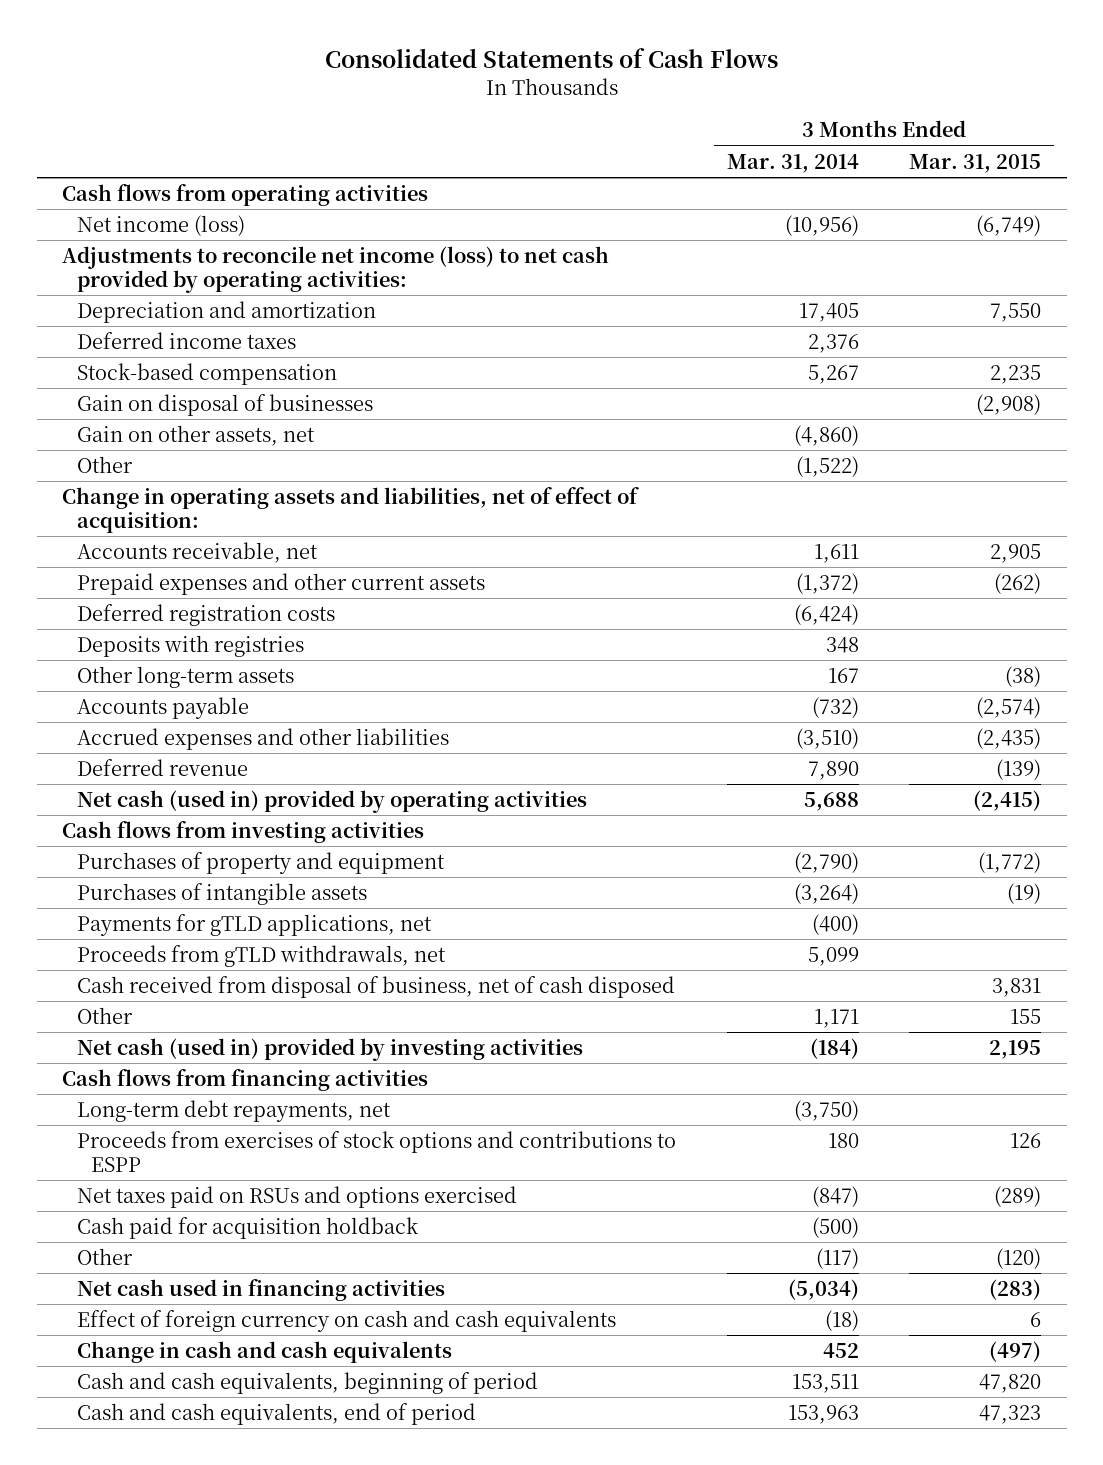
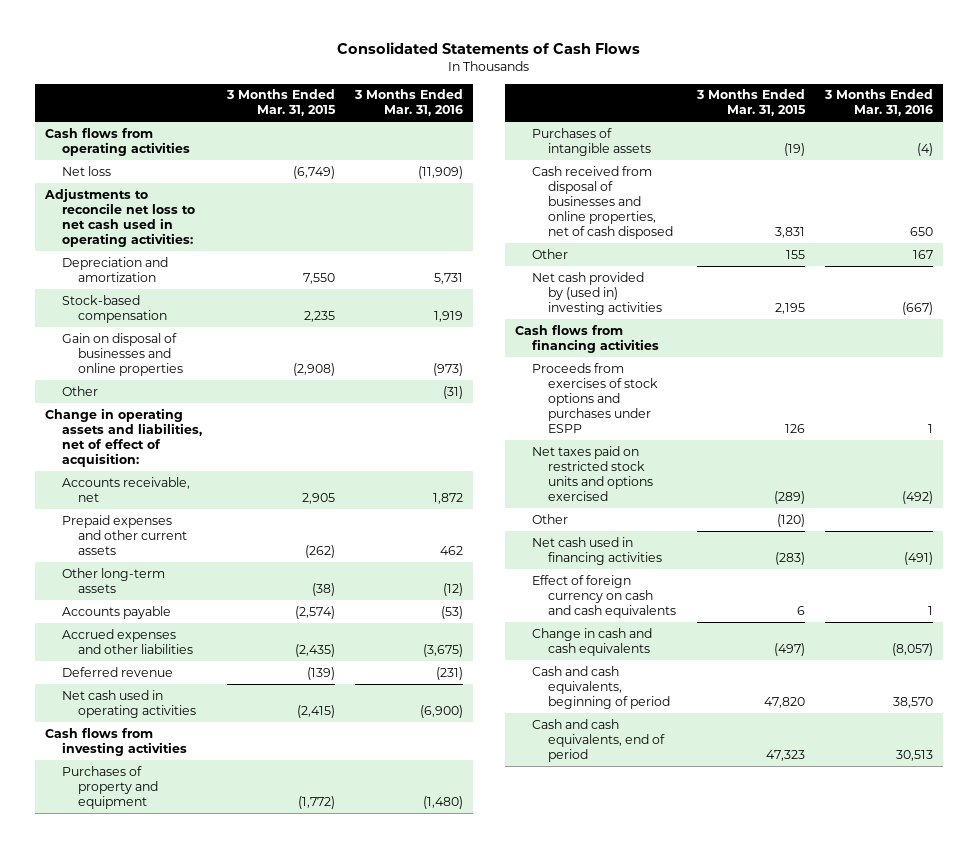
[726,153,859,173] Mar. 31, 2014 -> none
none -> [354,89,464,117] 3 Months Ended Mar. 31, 2016
[76,214,245,236] Net income (loss) -> [61,165,111,176] Net loss
[62,245,610,294] Adjustments to reconcile net income (loss) to net cash provided by operating activities: -> [43,187,195,248] Adjustments to reconcile net loss to net cash used in operating activities:
[76,331,296,349] Deferred income taxes -> none
[76,424,315,446] Gain on other assets, net -> none
[76,393,373,416] Gain on disposal of businesses -> [61,332,184,376] Gain on disposal of businesses and online properties
[76,603,335,626] Deferred registration costs -> none
[76,634,304,657] Deposits with registries -> none
[76,789,587,813] Net cash (used in) provided by operating activities -> [61,689,197,718] Net cash used in operating activities
[76,913,432,936] Payments for gTLD applications, net -> none
[76,944,446,967] Proceeds from gTLD withdrawals, net -> none
[76,975,675,998] Cash received from disposal of business, net of cash disposed -> [531,165,674,240] Cash received from disposal of businesses and online properties, net of cash disposed
[76,1037,583,1061] Net cash (used in) provided by investing activities -> [531,271,663,315] Net cash provided by (used in) investing activities
[76,1099,391,1122] Long-term debt repayments, net -> none
[76,1216,419,1239] Cash paid for acquisition holdback -> none
[76,1130,676,1173] Proceeds from exercises of stock options and contributions to ESPP -> [531,362,659,434] Proceeds from exercises of stock options and purchases under ESPP
[76,1185,517,1208] Net taxes paid on RSUs and options exercised -> [531,445,654,502] Net taxes paid on restricted stock units and options exercised

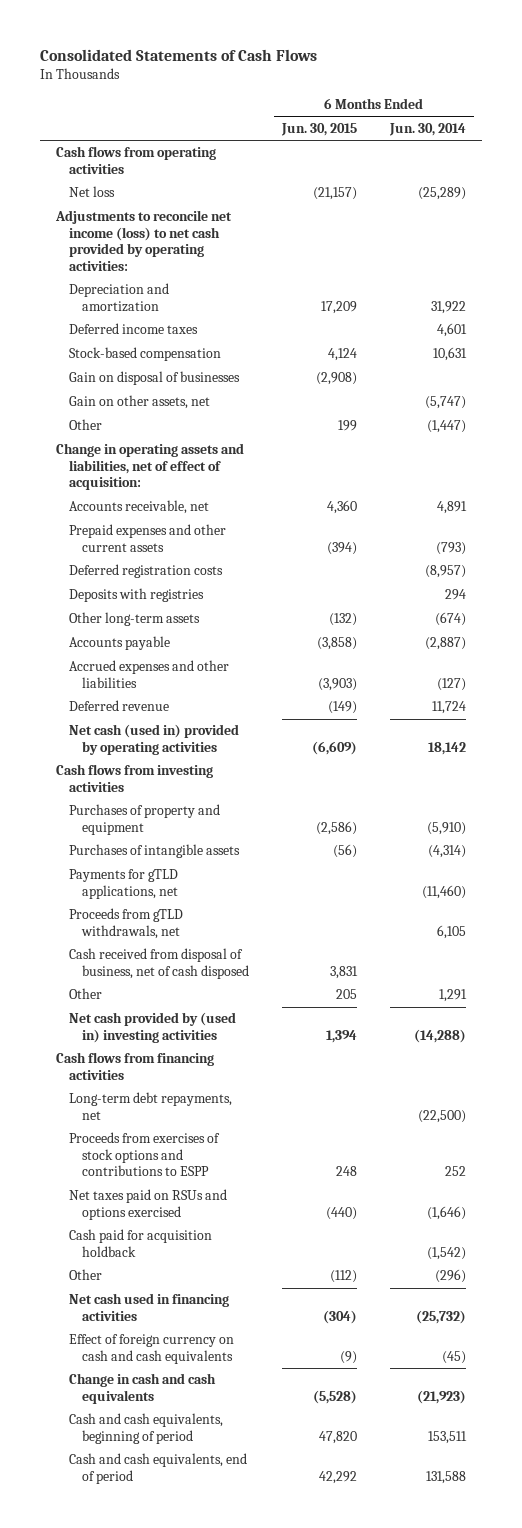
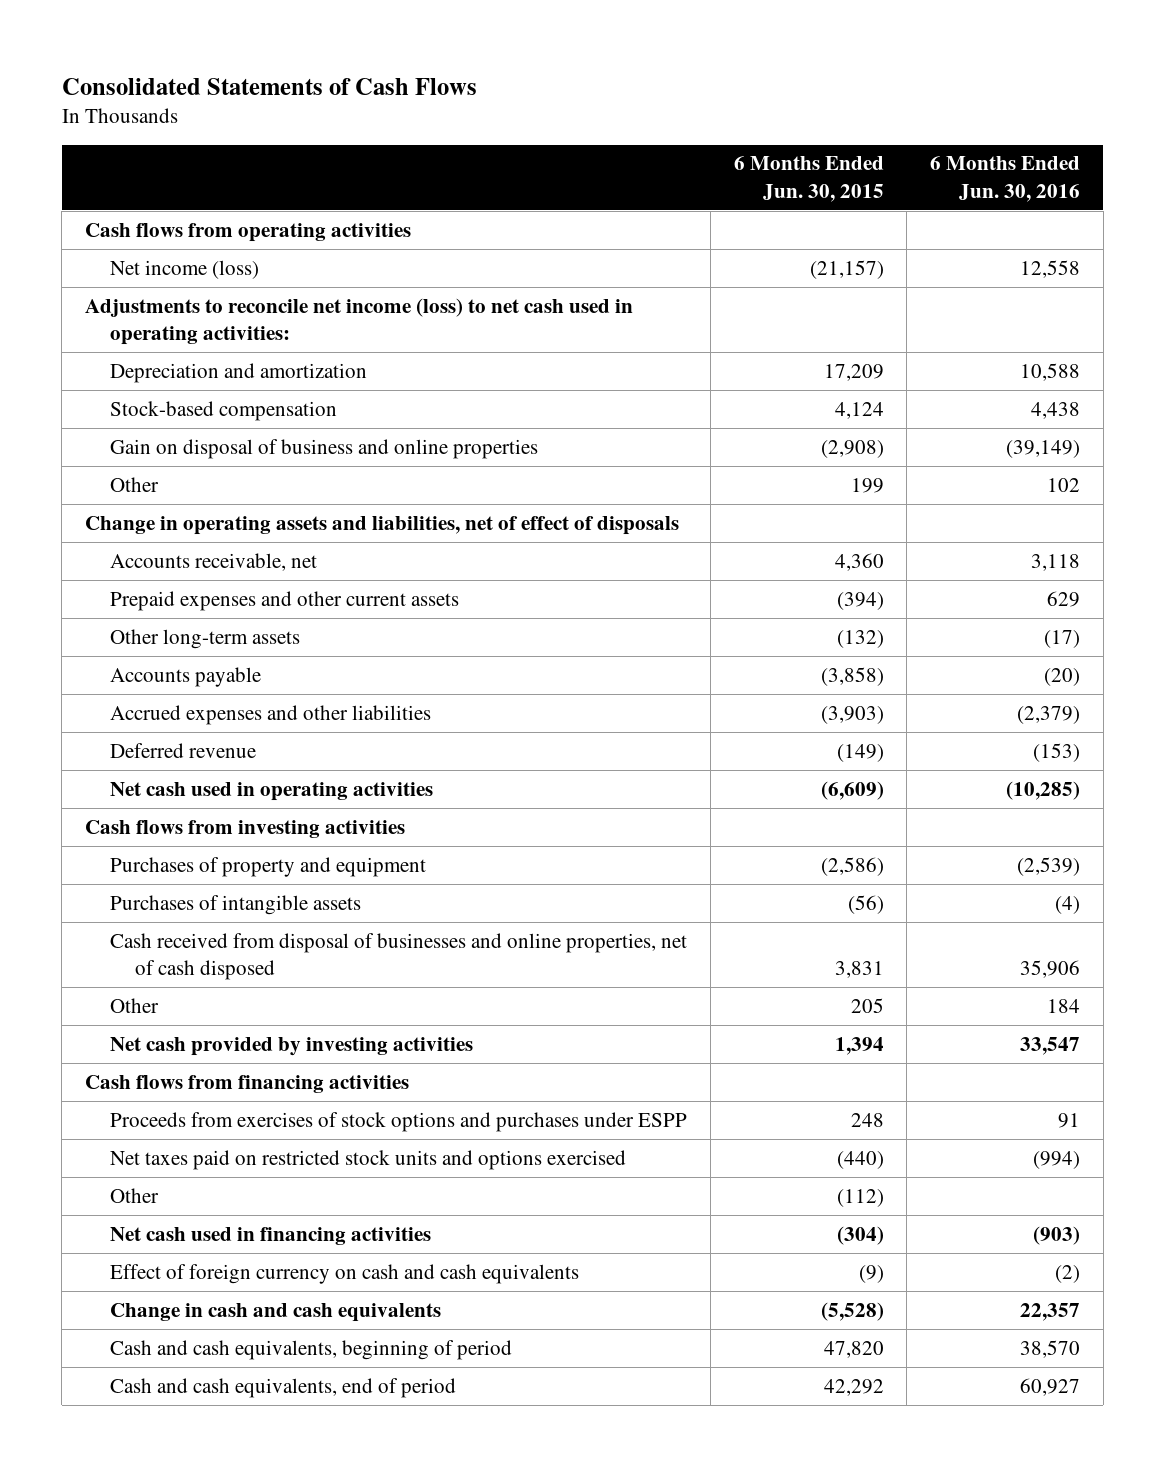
[388,122,466,136] Jun. 30, 2014 -> none
none -> [930,156,1081,202] 6 Months Ended Jun. 30, 2016
[69,186,116,198] Net loss -> [110,259,260,279] Net income (loss)
[55,210,233,271] Adjustments to reconcile net income (loss) to net cash provided by operating activities: -> [85,297,634,346] Adjustments to reconcile net income (loss) to net cash used in operating activities:
[69,323,199,335] Deferred income taxes -> none
[69,395,211,410] Gain on other assets, net -> none
[69,371,241,386] Gain on disposal of businesses -> [110,438,539,459] Gain on disposal of business and online properties
[56,443,245,491] Change in operating assets and liabilities, net of effect of acquisition: -> [85,515,680,535] Change in operating assets and liabilities, net of effect of disposals
[69,564,224,579] Deferred registration costs -> none
[69,588,205,603] Deposits with registries -> none
[69,724,240,755] Net cash (used in) provided by operating activities -> [110,781,434,801] Net cash used in operating activities
[69,869,179,899] Payments for gTLD applications, net -> none
[69,908,184,939] Proceeds from gTLD withdrawals, net -> none
[69,948,250,979] Cash received from disposal of business, net of cash disposed -> [110,932,688,981] Cash received from disposal of businesses and online properties, net of cash disposed
[69,1012,237,1043] Net cash provided by (used in) investing activities -> [110,1036,474,1056] Net cash provided by investing activities
[69,1092,233,1120] Long-term debt repayments, net -> none
[69,1229,213,1257] Cash paid for acquisition holdback -> none
[69,1132,221,1177] Proceeds from exercises of stock options and contributions to ESPP -> [110,1111,688,1132] Proceeds from exercises of stock options and purchases under ESPP
[69,1189,228,1220] Net taxes paid on RSUs and options exercised -> [110,1149,627,1170] Net taxes paid on restricted stock units and options exercised

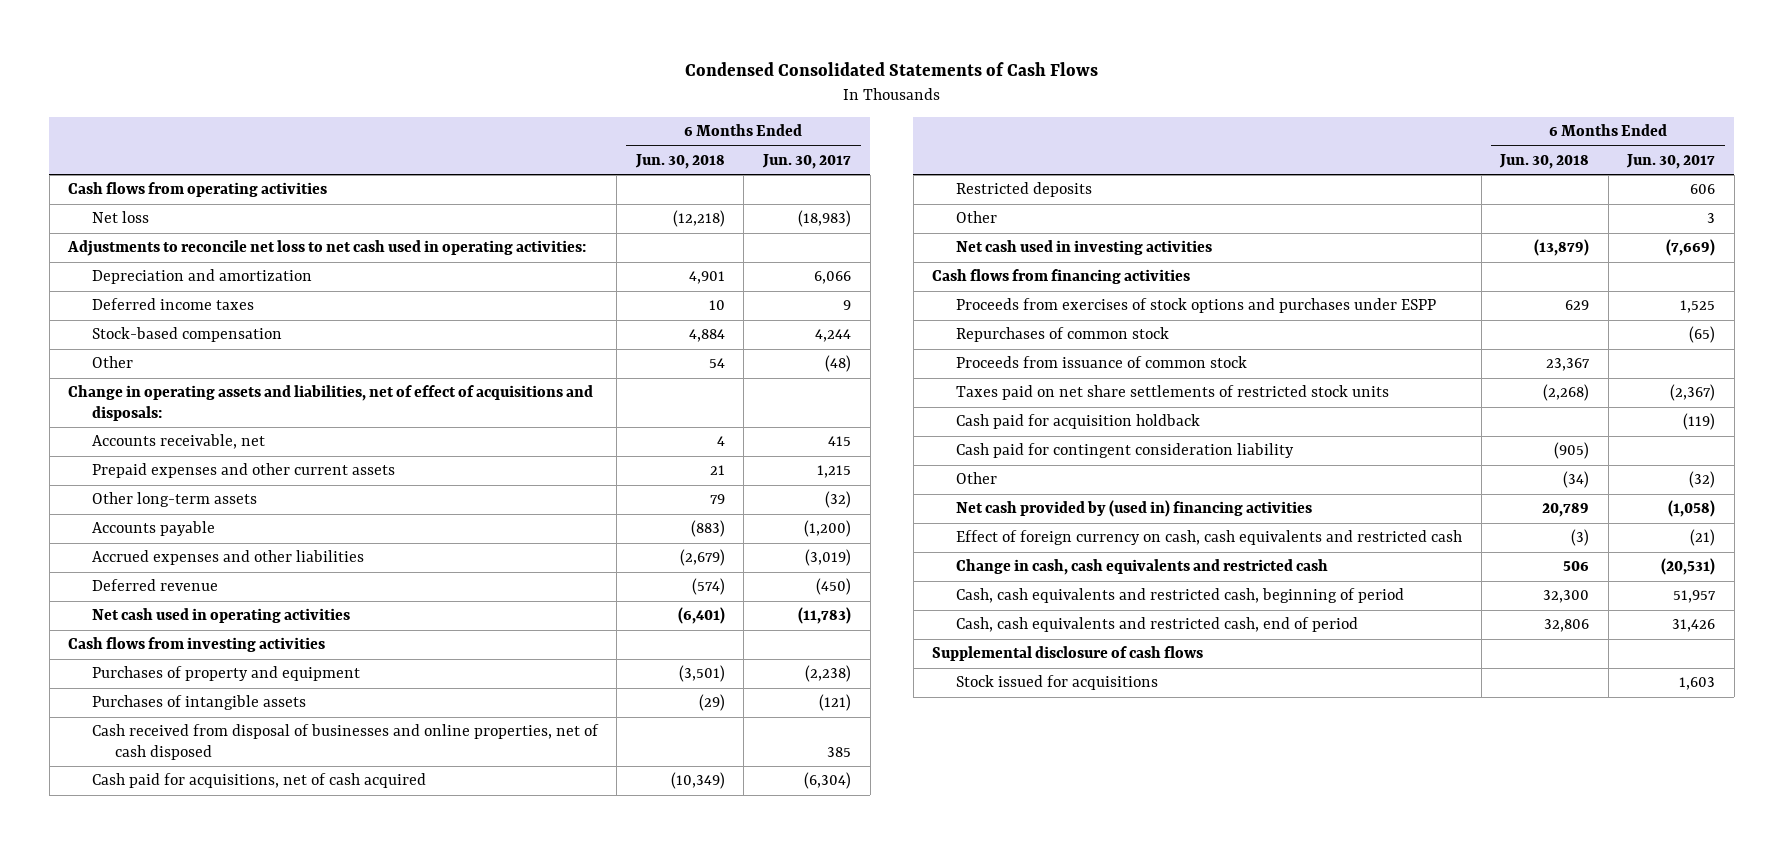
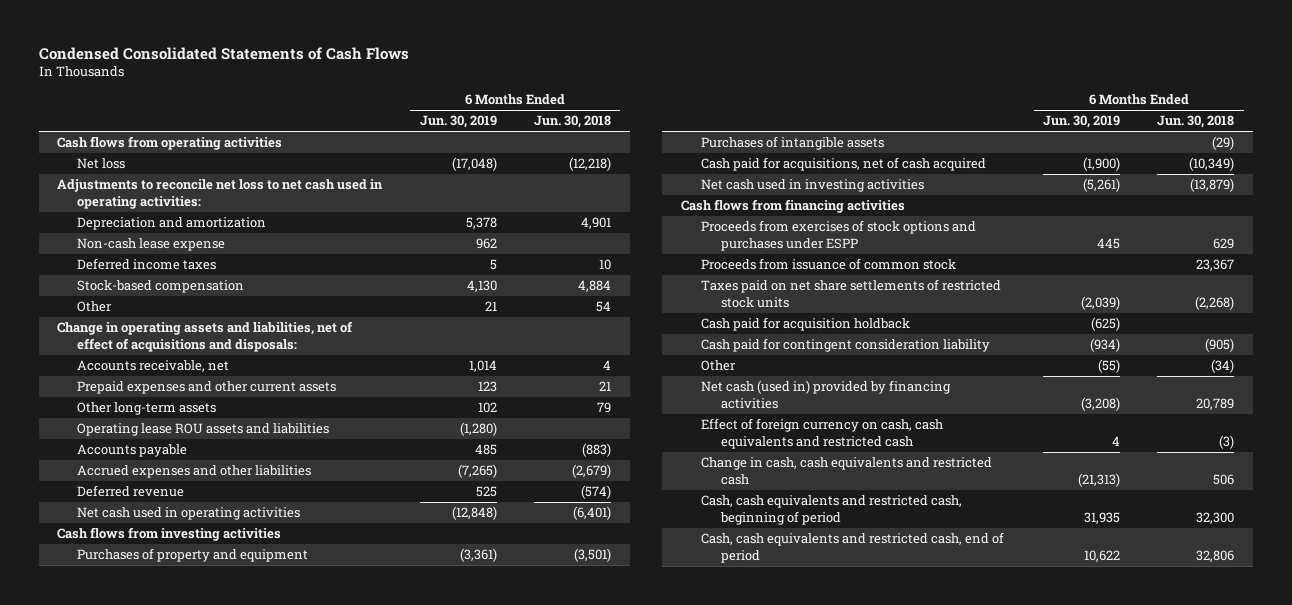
[762,153,852,169] Jun. 30, 2017 -> none
none -> [419,115,497,129] Jun. 30, 2019
none -> [77,238,226,252] Non-cash lease expense
none -> [77,423,330,437] Operating lease ROU assets and liabilities
[91,724,599,760] Cash received from disposal of businesses and online properties, net of cash disposed -> none
[956,182,1093,198] Restricted deposits -> none
[956,211,998,224] Other -> none
[956,327,1170,343] Repurchases of common stock -> none
[956,500,1313,518] Net cash provided by (used in) financing activities -> [700,380,951,409] Net cash (used in) provided by financing activities
[932,646,1204,662] Supplemental disclosure of cash flows -> none
[956,675,1159,691] Stock issued for acquisitions -> none

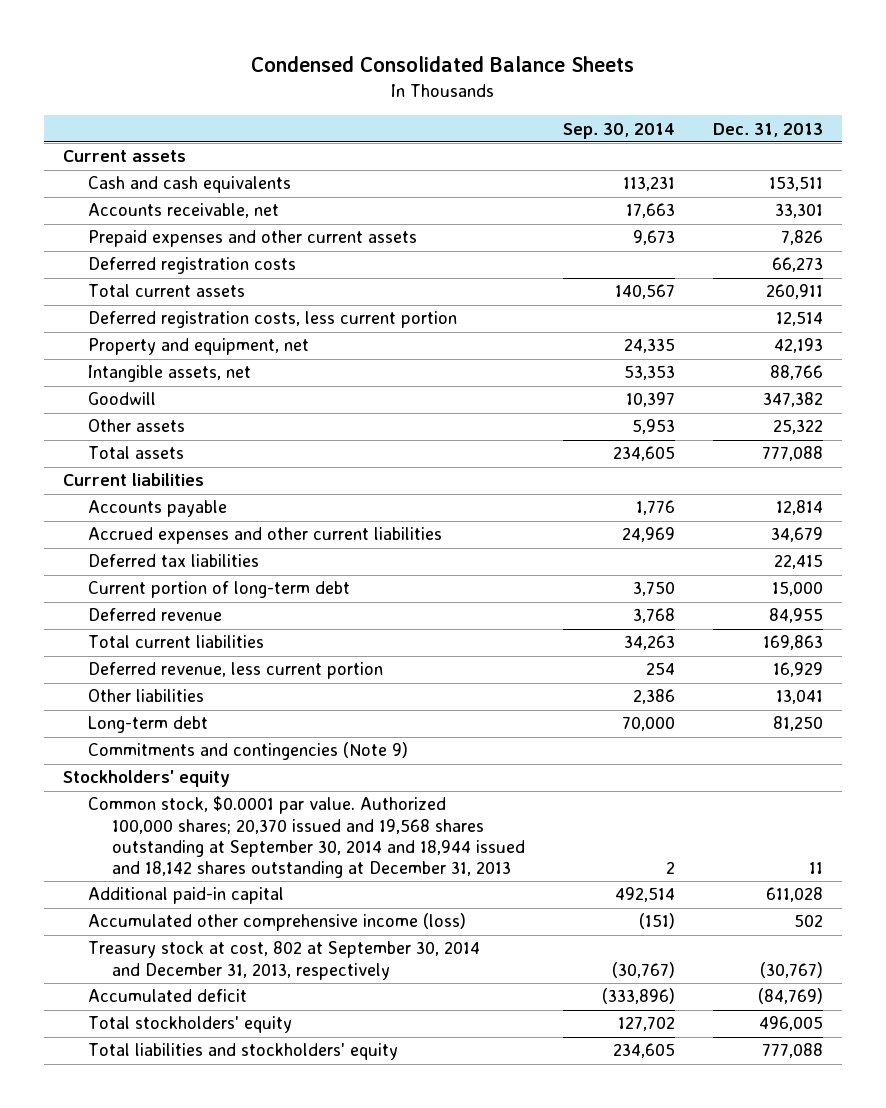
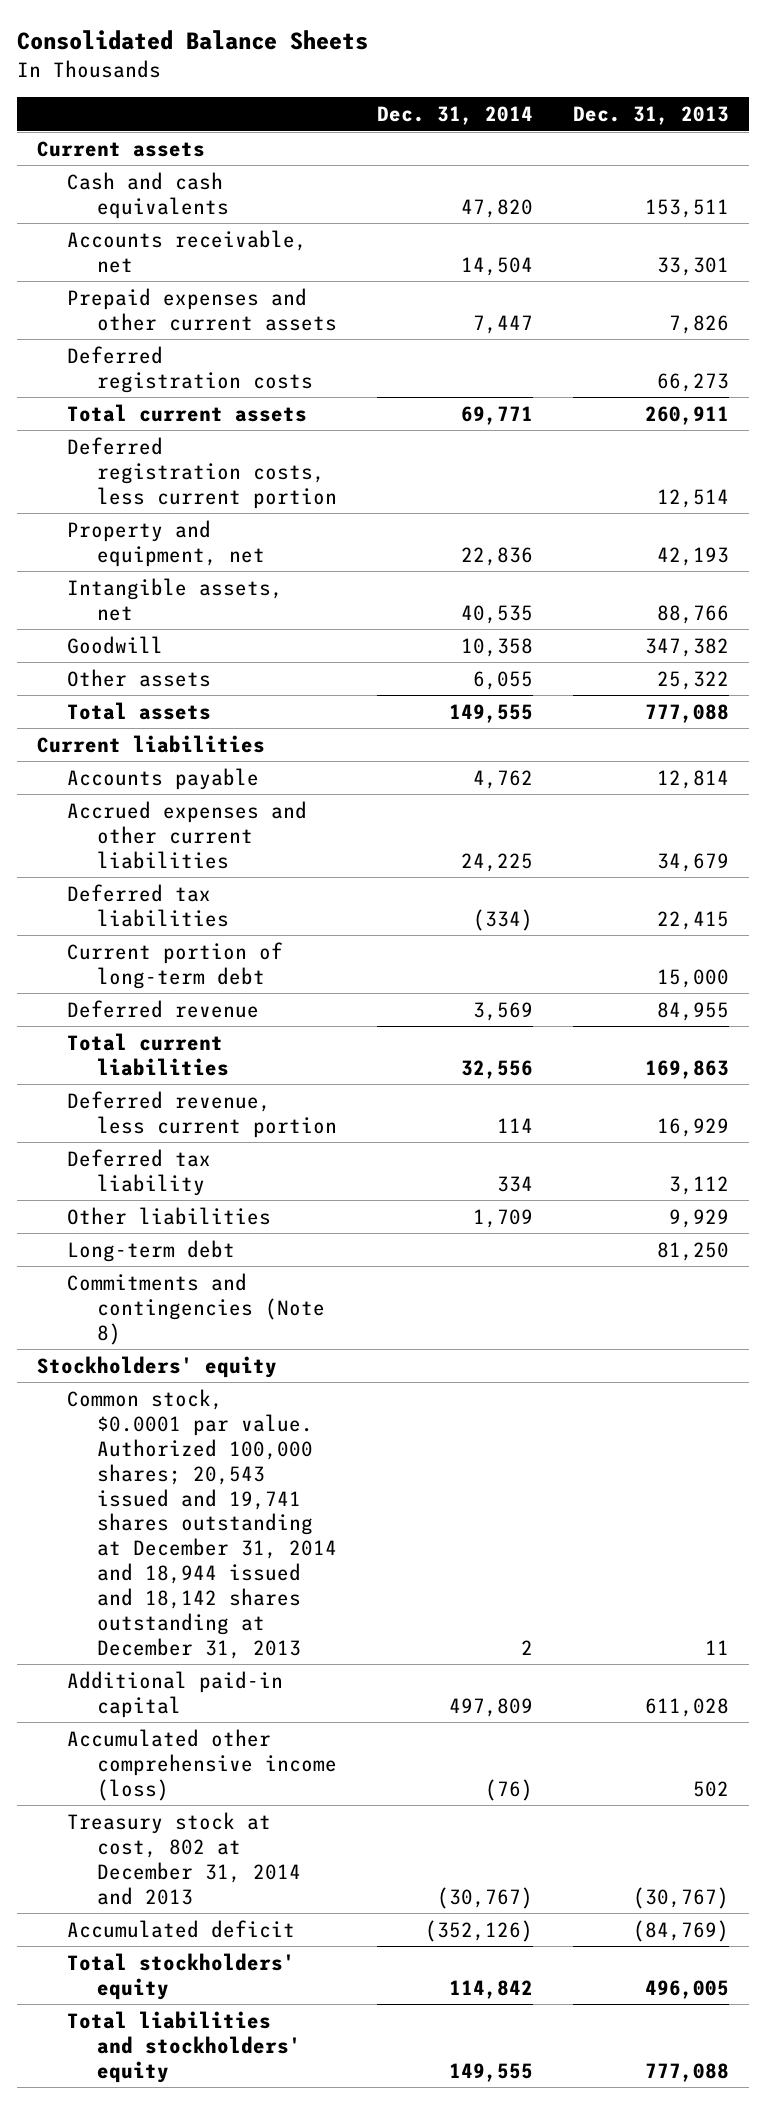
[250,56,634,73] Condensed Consolidated Balance Sheets -> [17,30,369,51] Consolidated Balance Sheets
[562,122,675,139] Sep. 30, 2014 -> none
none -> [377,106,534,126] Dec. 31, 2014
none -> [67,1148,212,1196] Deferred tax liability
[775,689,823,705] 13,041 -> [669,1208,730,1228] 9,929
[87,742,408,761] Commitments and contingencies (Note 9) -> [67,1272,326,1345] Commitments and contingencies (Note 8)
[87,796,525,878] Common stock, $0.0001 par value. Authorized 100,000 shares; 20,370 issued and 19,568 shares outstanding at September 30, 2014 and 18,944 issued and 18,142 shares outstanding at December 31, 2013 -> [67,1388,338,1659] Common stock, $0.0001 par value. Authorized 100,000 shares; 20,543 issued and 19,741 shares outstanding at December 31, 2014 and 18,944 issued and 18,142 shares outstanding at December 31, 2013
[87,941,480,980] Treasury stock at cost, 802 at September 30, 2014 and December 31, 2013, respectively -> [67,1811,302,1905] Treasury stock at cost, 802 at December 31, 2014 and 2013

